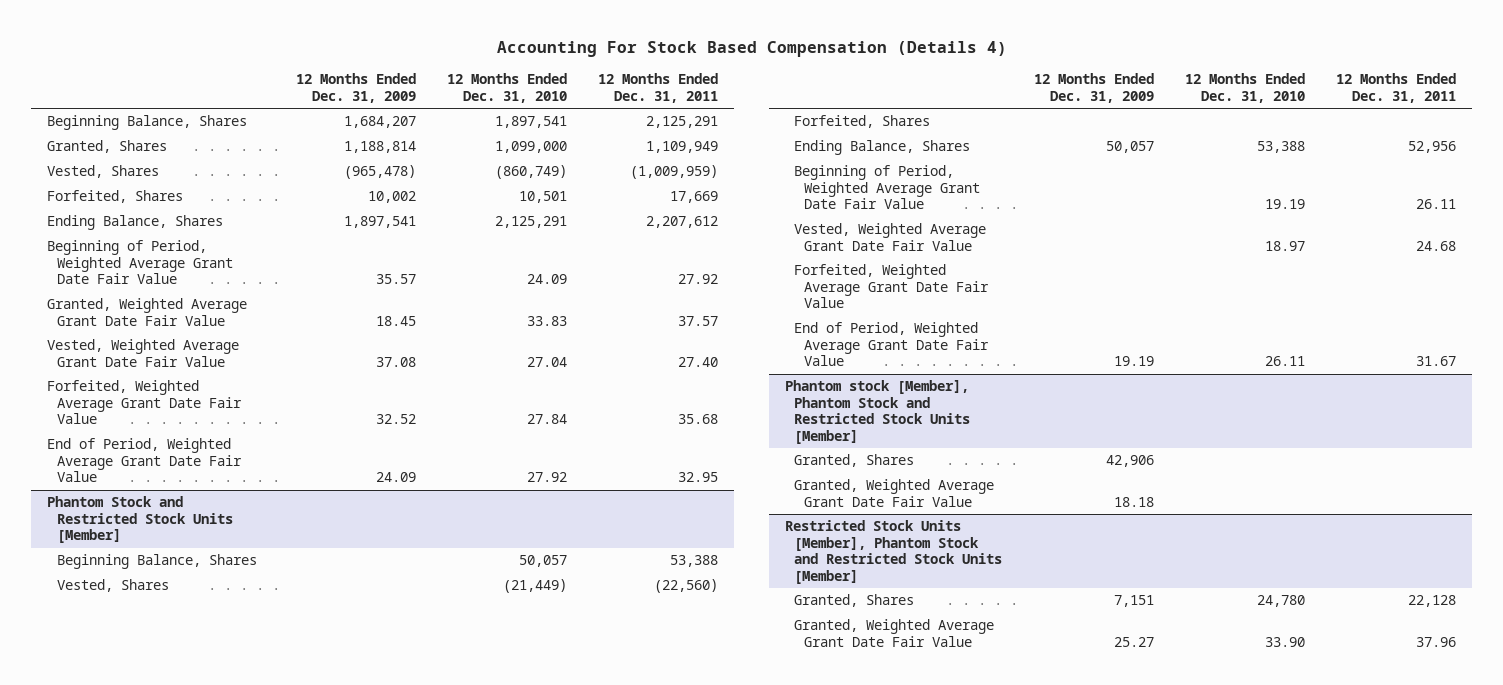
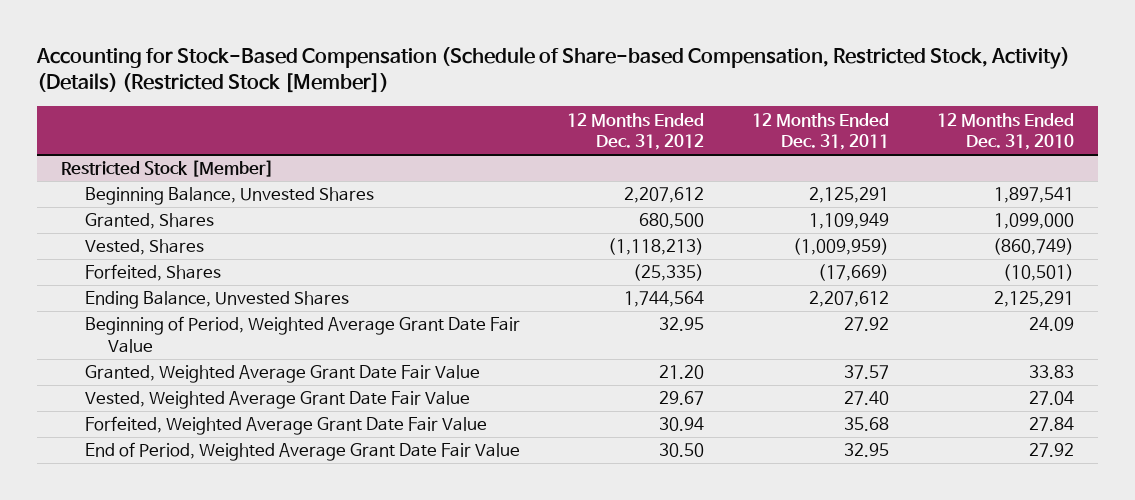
[496,40,1007,57] Accounting For Stock Based Compensation (Details 4) -> [35,47,1070,94] Accounting for Stock-Based Compensation (Schedule of Share-based Compensation, Restricted Stock, Activity) (Details) (Restricted Stock [Member])
[295,73,416,103] 12 Months Ended Dec. 31, 2009 -> none
none -> [567,112,705,151] 12 Months Ended Dec. 31, 2012
none -> [60,160,274,178] Restricted Stock [Member]
[46,115,247,131] Beginning Balance, Shares -> [84,187,374,206] Beginning Balance, Unvested Shares
[519,191,568,204] 10,501 -> [1003,264,1075,282] (10,501)
[670,191,719,204] 17,669 -> [818,264,890,282] (17,669)
[46,215,223,231] Ending Balance, Shares -> [84,291,349,310] Ending Balance, Unvested Shares
[46,496,233,544] Phantom Stock and Restricted Stock Units [Member] -> none
[56,554,257,570] Beginning Balance, Shares -> none
[56,579,169,593] Vested, Shares -> none
[794,115,931,129] Forfeited, Shares -> none
[794,140,971,156] Ending Balance, Shares -> none
[794,165,981,210] Beginning of Period, Weighted Average Grant Date Fair Value -> none
[794,223,987,251] Vested, Weighted Average Grant Date Fair Value -> none
[794,264,990,309] Forfeited, Weighted Average Grant Date Fair Value -> none
[794,322,990,367] End of Period, Weighted Average Grant Date Fair Value -> none
[784,380,971,444] Phantom stock [Member], Phantom Stock and Restricted Stock Units [Member] -> none
[794,454,915,468] Granted, Shares -> none
[794,479,995,507] Granted, Weighted Average Grant Date Fair Value -> none
[784,520,1003,584] Restricted Stock Units [Member], Phantom Stock and Restricted Stock Units [Member] -> none
[794,594,915,608] Granted, Shares -> none
[794,619,995,647] Granted, Weighted Average Grant Date Fair Value -> none

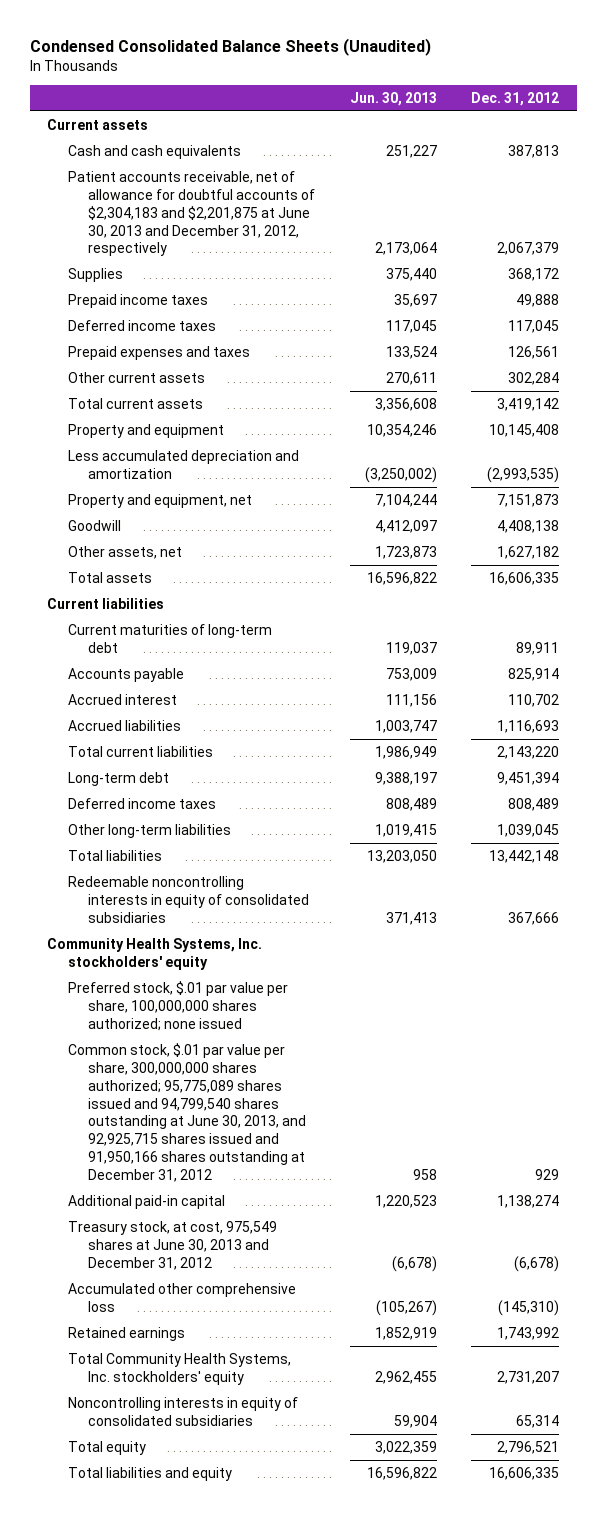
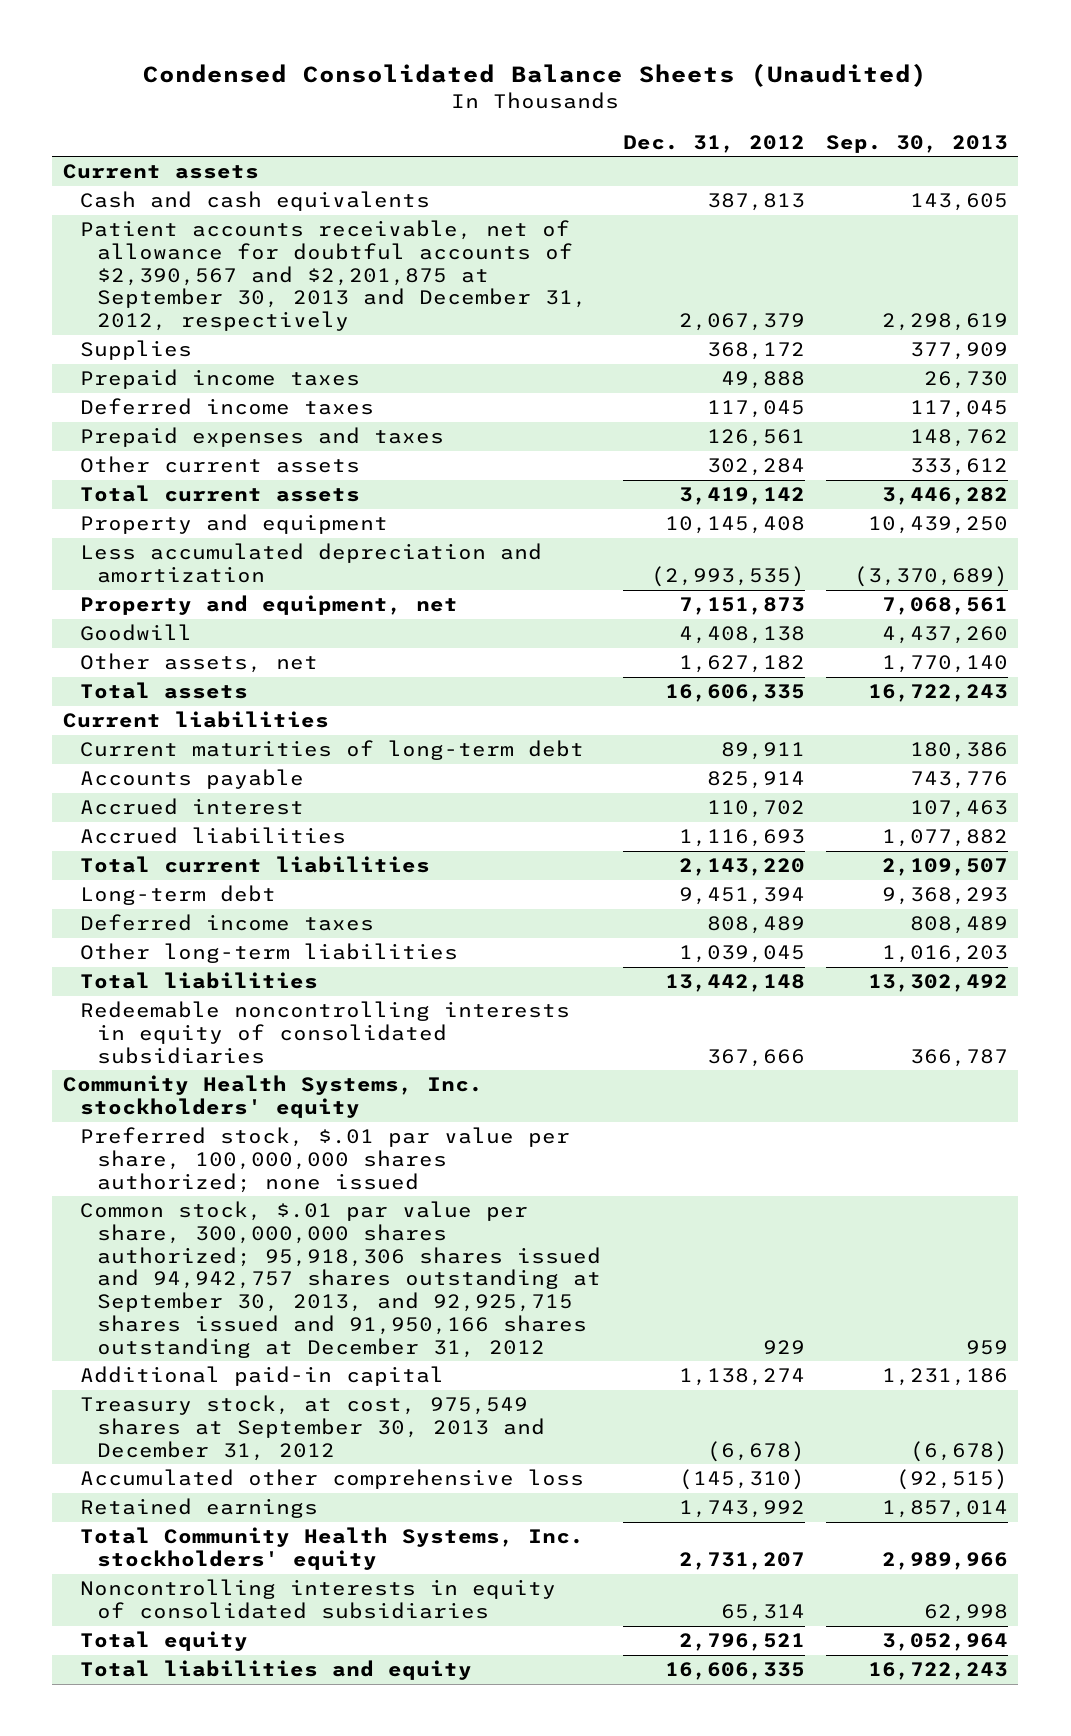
[349,91,437,106] Jun. 30, 2013 -> none
none -> [825,134,1008,153] Sep. 30, 2013
[67,171,316,257] Patient accounts receivable, net of allowance for doubtful accounts of $2,304,183 and $2,201,875 at June 30, 2013 and December 31, 2012, respectively -> [80,220,588,332] Patient accounts receivable, net of allowance for doubtful accounts of $2,390,567 and $2,201,875 at September 30, 2013 and December 31, 2012, respectively
[67,1043,307,1182] Common stock, $.01 par value per share, 300,000,000 shares authorized; 95,775,089 shares issued and 94,799,540 shares outstanding at June 30, 2013, and 92,925,715 shares issued and 91,950,166 shares outstanding at December 31, 2012 -> [80,1201,602,1358] Common stock, $.01 par value per share, 300,000,000 shares authorized; 95,918,306 shares issued and 94,942,757 shares outstanding at September 30, 2013, and 92,925,715 shares issued and 91,950,166 shares outstanding at December 31, 2012
[67,1221,277,1270] Treasury stock, at cost, 975,549 shares at June 30, 2013 and December 31, 2012 -> [80,1395,546,1461] Treasury stock, at cost, 975,549 shares at September 30, 2013 and December 31, 2012

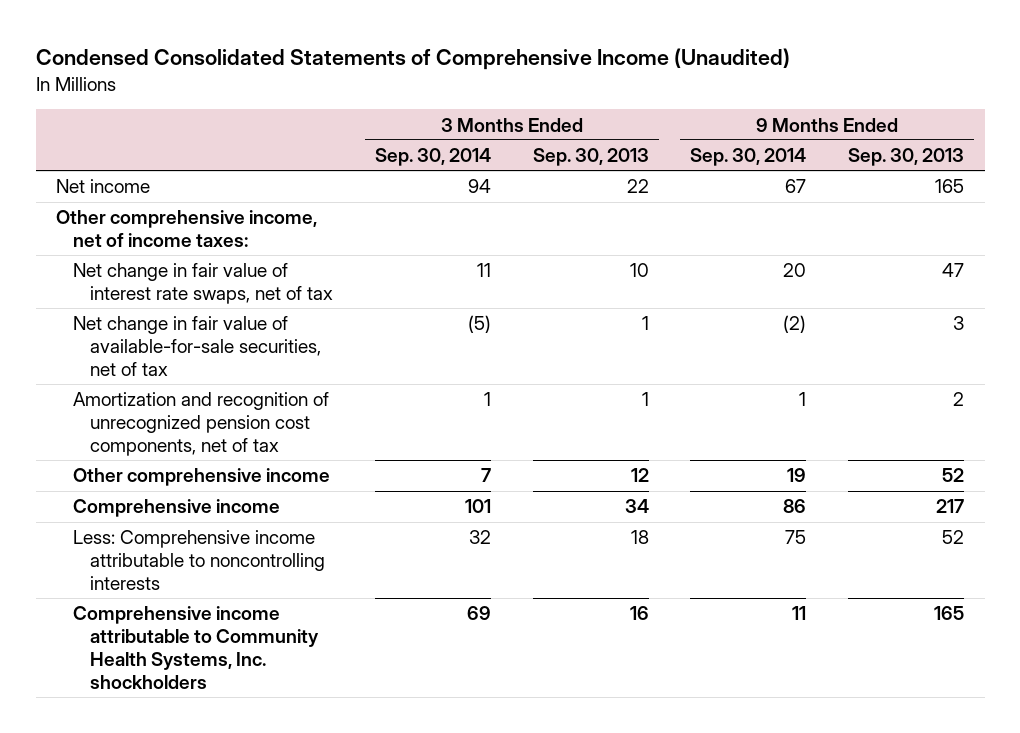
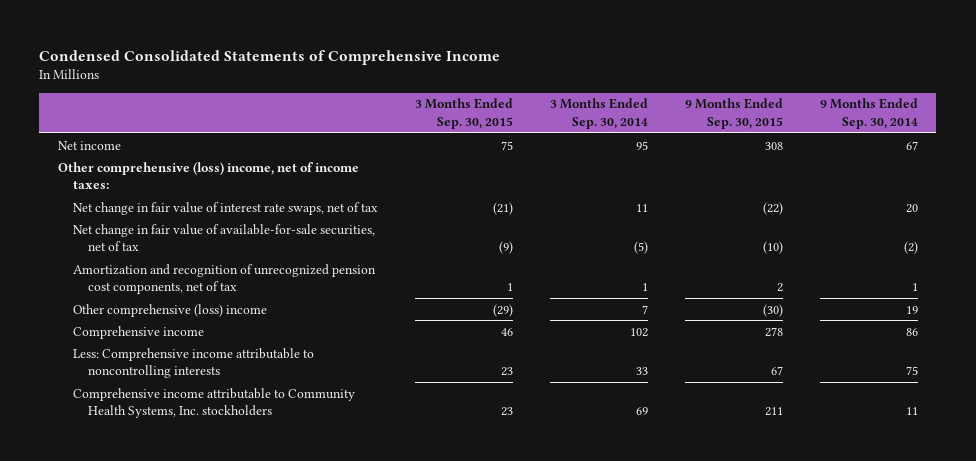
[35,48,790,71] Condensed Consolidated Statements of Comprehensive Income (Unaudited) -> [39,49,501,65] Condensed Consolidated Statements of Comprehensive Income
[532,148,649,167] Sep. 30, 2013 -> none
[848,148,965,167] Sep. 30, 2013 -> none
none -> [415,98,514,130] 3 Months Ended Sep. 30, 2015
none -> [685,98,784,130] 9 Months Ended Sep. 30, 2015
[468,179,492,194] 94 -> [636,140,649,150] 95
[56,210,318,247] Other comprehensive income, net of income taxes: -> [57,161,359,190] Other comprehensive (loss) income, net of income taxes:
[73,468,331,487] Other comprehensive income -> [73,303,268,317] Other comprehensive (loss) income
[465,499,492,514] 101 -> [630,327,649,337] 102
[469,530,492,545] 32 -> [636,367,649,376] 33
[73,606,320,689] Comprehensive income attributable to Community Health Systems, Inc. shockholders -> [73,387,356,419] Comprehensive income attributable to Community Health Systems, Inc. stockholders

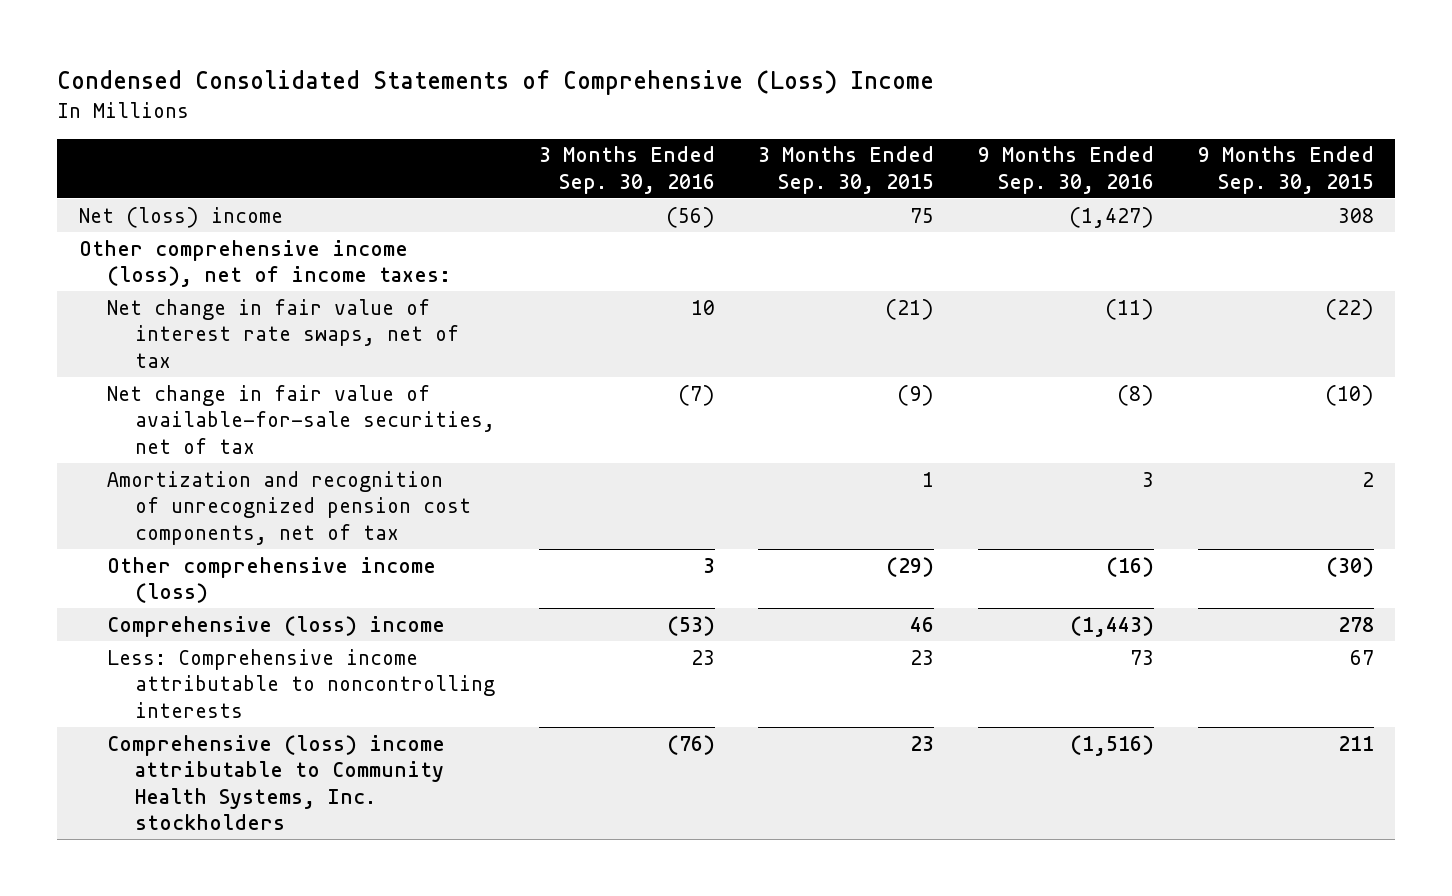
[39,49,501,65] Condensed Consolidated Statements of Comprehensive Income -> [56,70,934,96] Condensed Consolidated Statements of Comprehensive (Loss) Income
[550,98,649,130] 3 Months Ended Sep. 30, 2014 -> none
[820,98,919,130] 9 Months Ended Sep. 30, 2014 -> none
none -> [538,146,715,194] 3 Months Ended Sep. 30, 2016
none -> [978,146,1155,194] 9 Months Ended Sep. 30, 2016
[57,140,121,150] Net income -> [78,206,283,228] Net (loss) income
[57,161,359,190] Other comprehensive (loss) income, net of income taxes: -> [78,239,451,288] Other comprehensive income (loss), net of income taxes:
[73,303,268,317] Other comprehensive (loss) income -> [106,556,436,604] Other comprehensive income (loss)
[73,325,205,339] Comprehensive income -> [106,615,445,637] Comprehensive (loss) income
[73,387,356,419] Comprehensive income attributable to Community Health Systems, Inc. stockholders -> [106,734,445,831] Comprehensive (loss) income attributable to Community Health Systems, Inc. stockholders

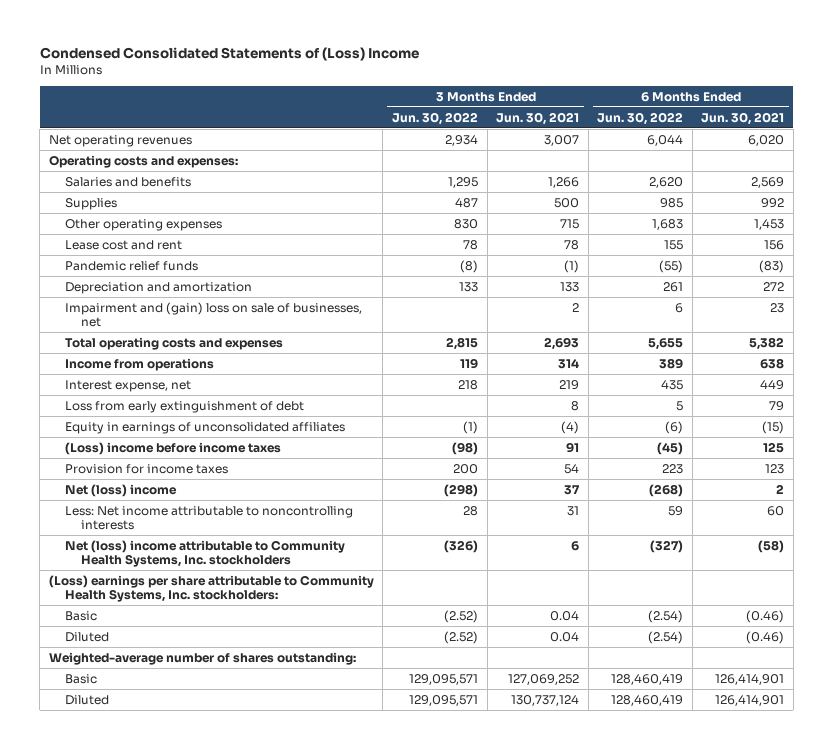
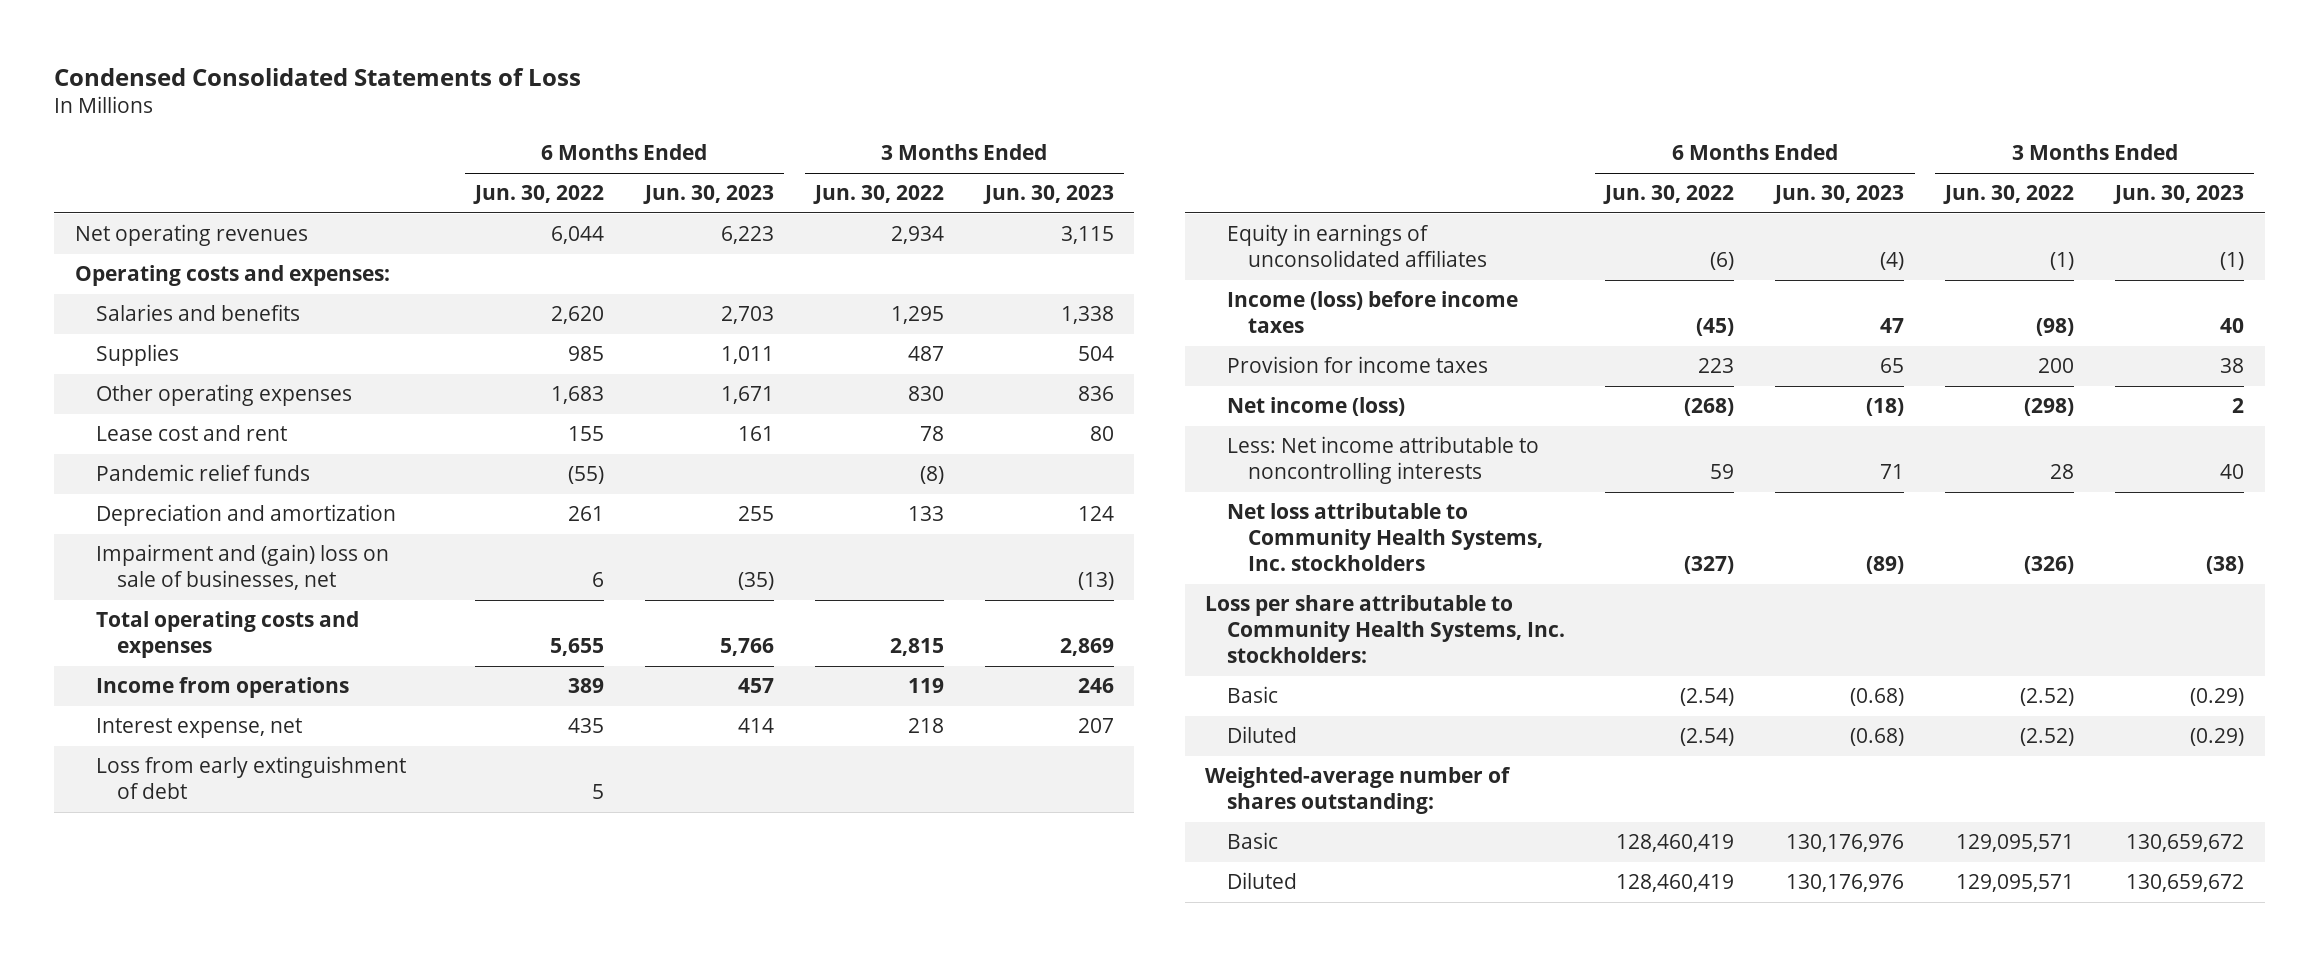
[39,47,419,62] Condensed Consolidated Statements of (Loss) Income -> [54,67,582,86] Condensed Consolidated Statements of Loss
[496,111,580,125] Jun. 30, 2021 -> none
[701,111,785,125] Jun. 30, 2021 -> none
none -> [642,185,774,205] Jun. 30, 2023
none -> [982,185,1114,205] Jun. 30, 2023
[64,441,281,455] (Loss) income before income taxes -> [1226,291,1518,334] Income (loss) before income taxes
[64,483,177,497] Net (loss) income -> [1226,397,1405,417] Net income (loss)
[64,539,345,568] Net (loss) income attributable to Community Health Systems, Inc. stockholders -> [1226,503,1543,572] Net loss attributable to Community Health Systems, Inc. stockholders
[48,574,374,603] (Loss) earnings per share attributable to Community Health Systems, Inc. stockholders: -> [1205,595,1565,664] Loss per share attributable to Community Health Systems, Inc. stockholders:

